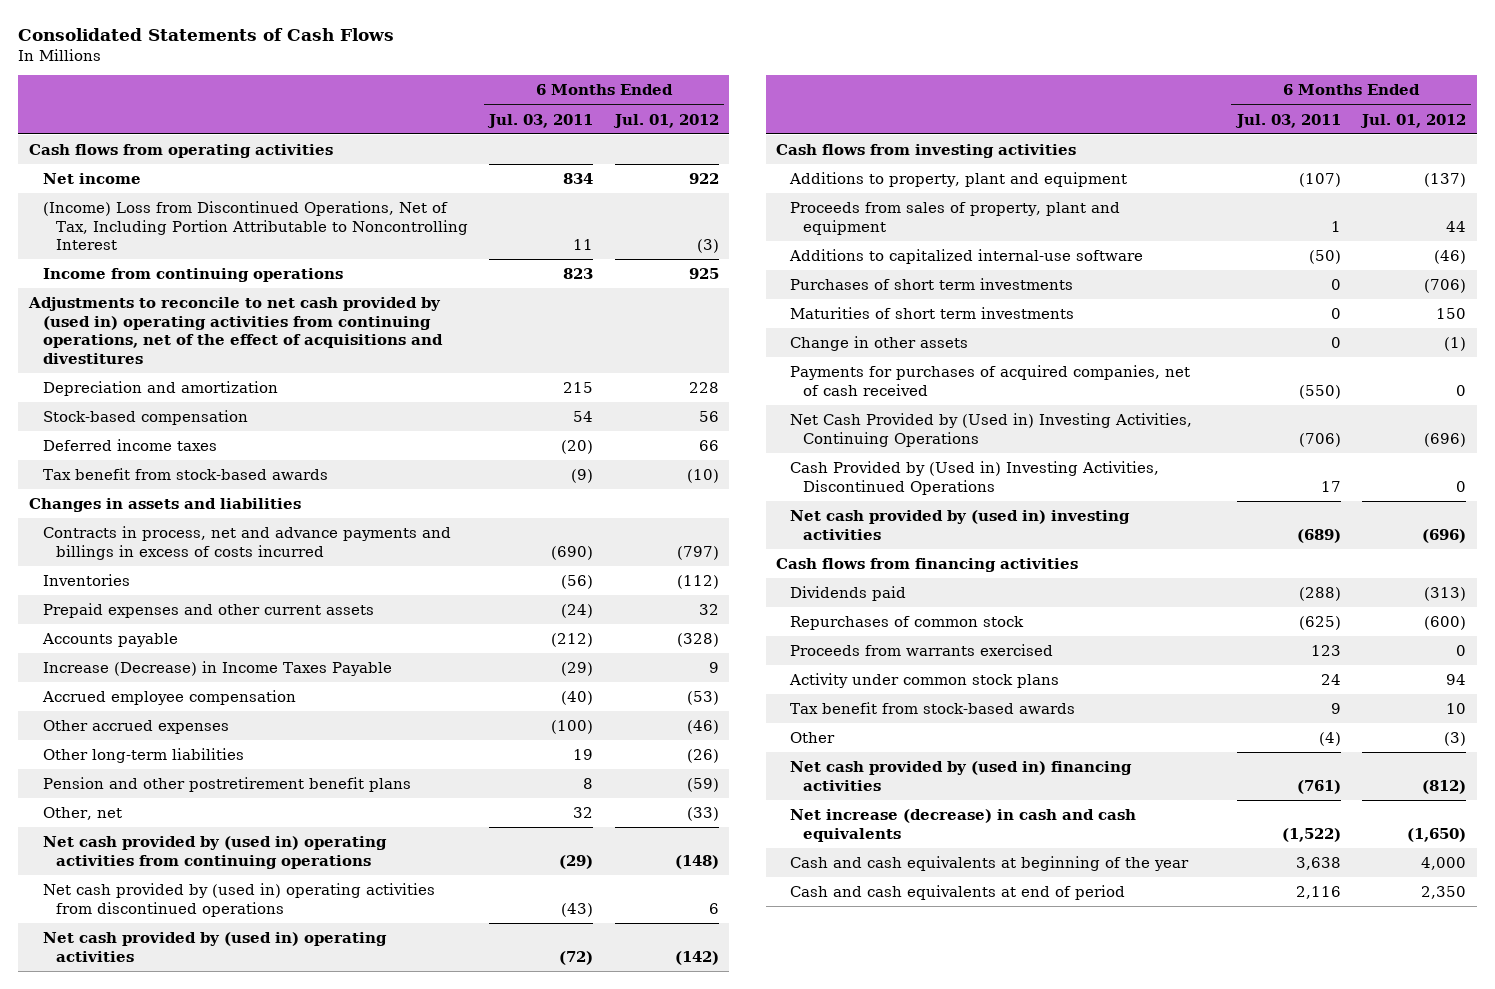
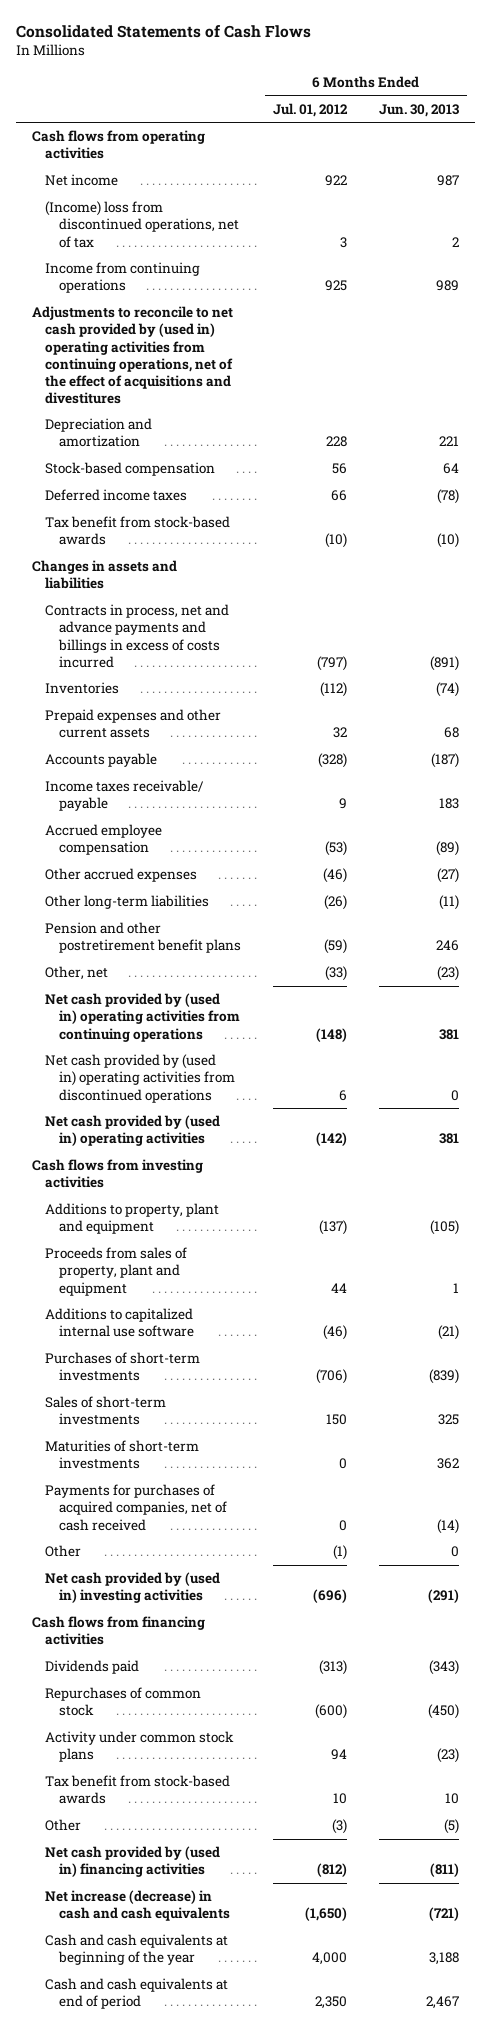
[487,113,594,128] Jul. 03, 2011 -> none
none -> [379,103,460,117] Jun. 30, 2013
[42,200,469,251] (Income) Loss from Discontinued Operations, Net of Tax, Including Portion Attributable to Noncontrolling Interest -> [45,201,240,248] (Income) loss from discontinued operations, net of tax
[696,239,719,254] (3) -> [340,236,348,248] 3
[42,660,392,676] Increase (Decrease) in Income Taxes Payable -> none
none -> [45,780,205,812] Income taxes receivable/ payable
[789,335,968,351] Change in other assets -> none
[788,248,1143,264] Additions to capitalized internal-use software -> [45,1308,195,1338] Additions to capitalized internal use software
[789,277,1073,290] Purchases of short term investments -> [45,1352,201,1382] Purchases of short-term investments
none -> [45,1396,167,1426] Sales of short-term investments
[789,306,1074,319] Maturities of short term investments -> [45,1440,200,1470] Maturities of short-term investments
[1435,307,1466,319] 150 -> [339,1458,348,1470] 0
[789,412,1192,447] Net Cash Provided by (Used in) Investing Activities, Continuing Operations -> none
[789,460,1159,495] Cash Provided by (Used in) Investing Activities, Discontinued Operations -> none
none -> [45,1545,82,1558] Other
[789,643,1053,656] Proceeds from warrants exercised -> none

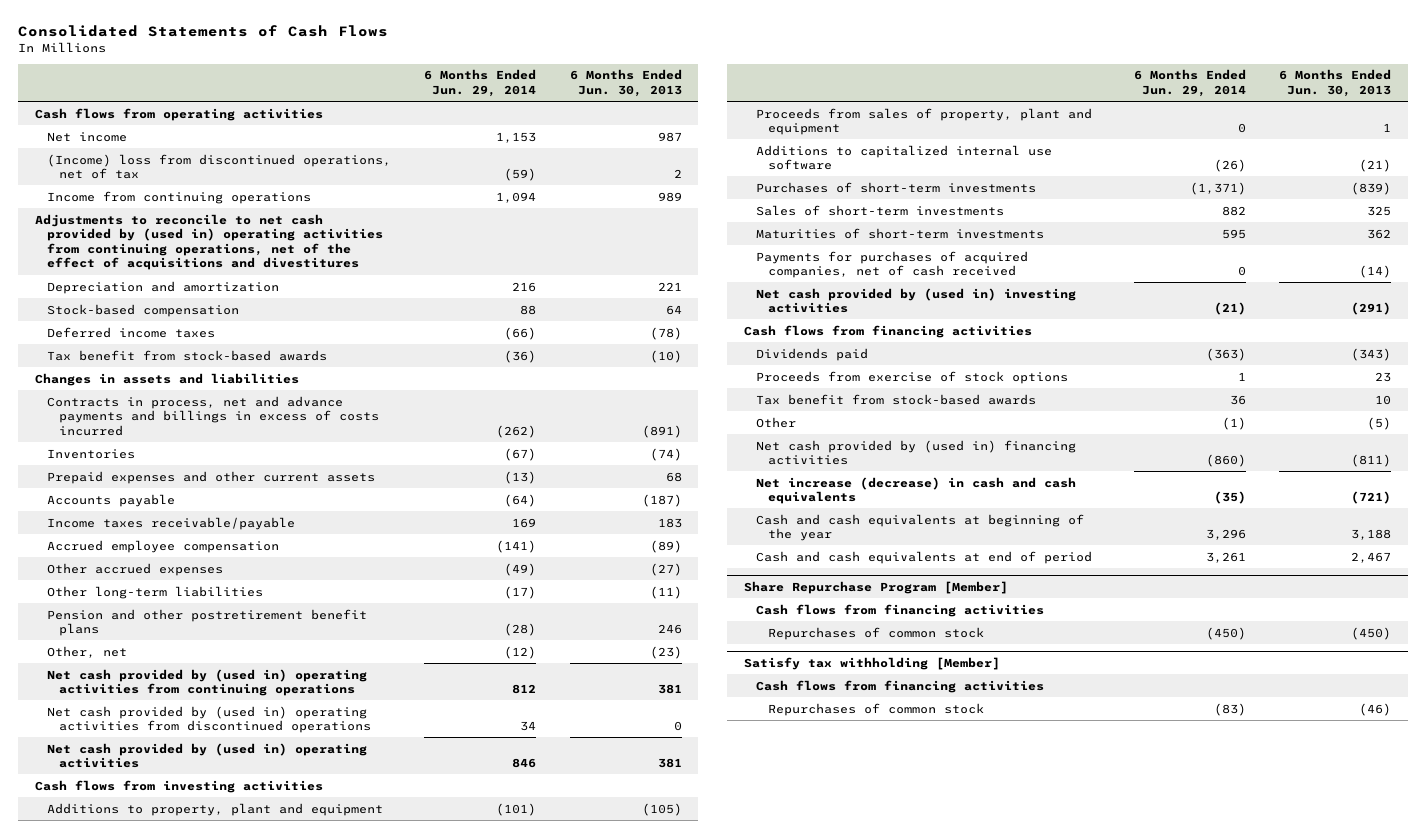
[273,102,349,117] Jul. 01, 2012 -> none
none -> [424,69,537,97] 6 Months Ended Jun. 29, 2014
[45,780,205,812] Income taxes receivable/ payable -> [46,516,295,530] Income taxes receivable/payable
[45,1545,82,1558] Other -> none
[45,1687,202,1717] Repurchases of common stock -> none
[45,1731,235,1763] Activity under common stock plans -> none
none -> [756,370,1069,384] Proceeds from exercise of stock options
none -> [744,580,1009,594] Share Repurchase Program [Member]
none -> [756,603,1045,617] Cash flows from financing activities
none -> [768,626,985,640] Repurchases of common stock
none -> [744,656,1001,670] Satisfy tax withholding [Member]
none -> [756,679,1045,693] Cash flows from financing activities
none -> [768,702,985,716] Repurchases of common stock

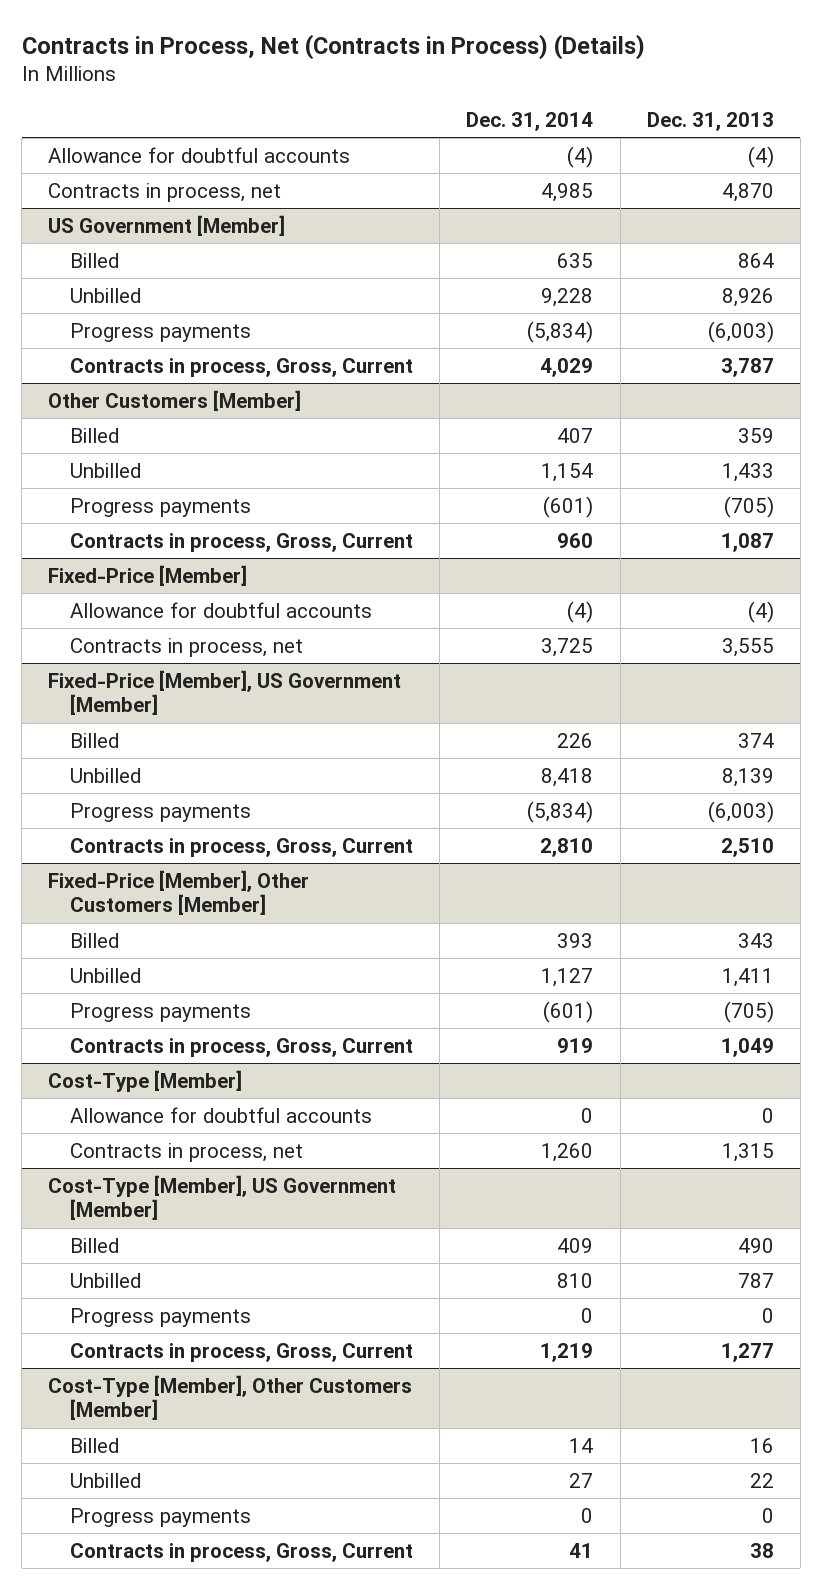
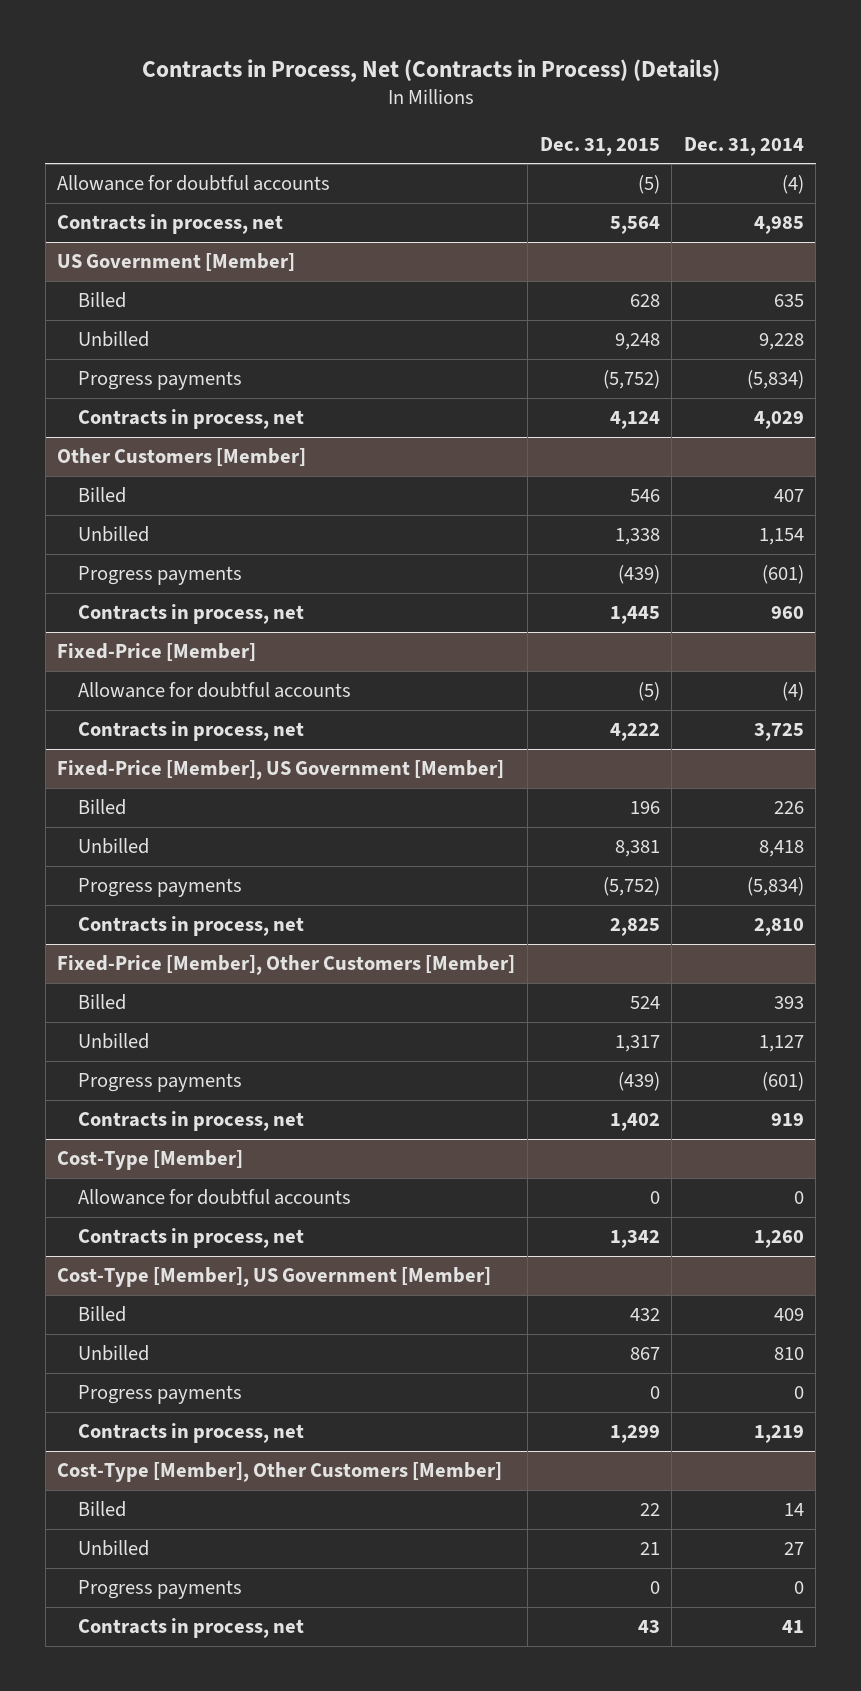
[646,111,774,131] Dec. 31, 2013 -> none
none -> [539,136,660,156] Dec. 31, 2015
[70,357,414,377] Contracts in process, Gross, Current -> [77,409,304,430] Contracts in process, net
[70,532,414,552] Contracts in process, Gross, Current -> [77,604,304,625] Contracts in process, net
[70,837,414,857] Contracts in process, Gross, Current -> [77,916,304,937] Contracts in process, net
[70,1037,414,1057] Contracts in process, Gross, Current -> [77,1111,304,1132] Contracts in process, net
[70,1342,414,1362] Contracts in process, Gross, Current -> [77,1423,304,1444] Contracts in process, net
[70,1542,414,1562] Contracts in process, Gross, Current -> [77,1618,304,1639] Contracts in process, net

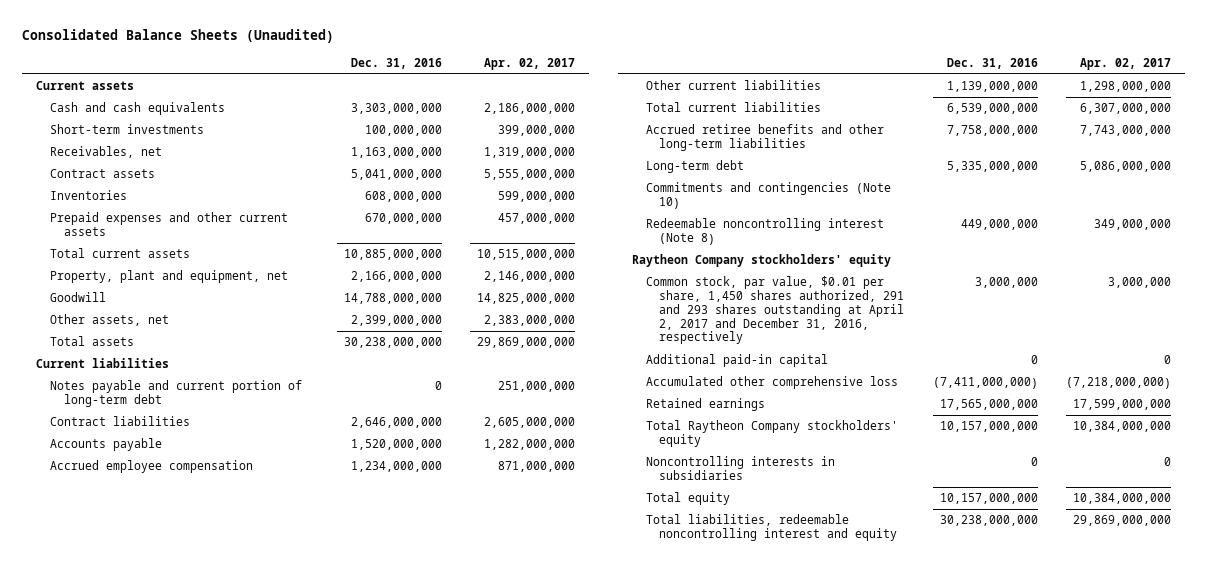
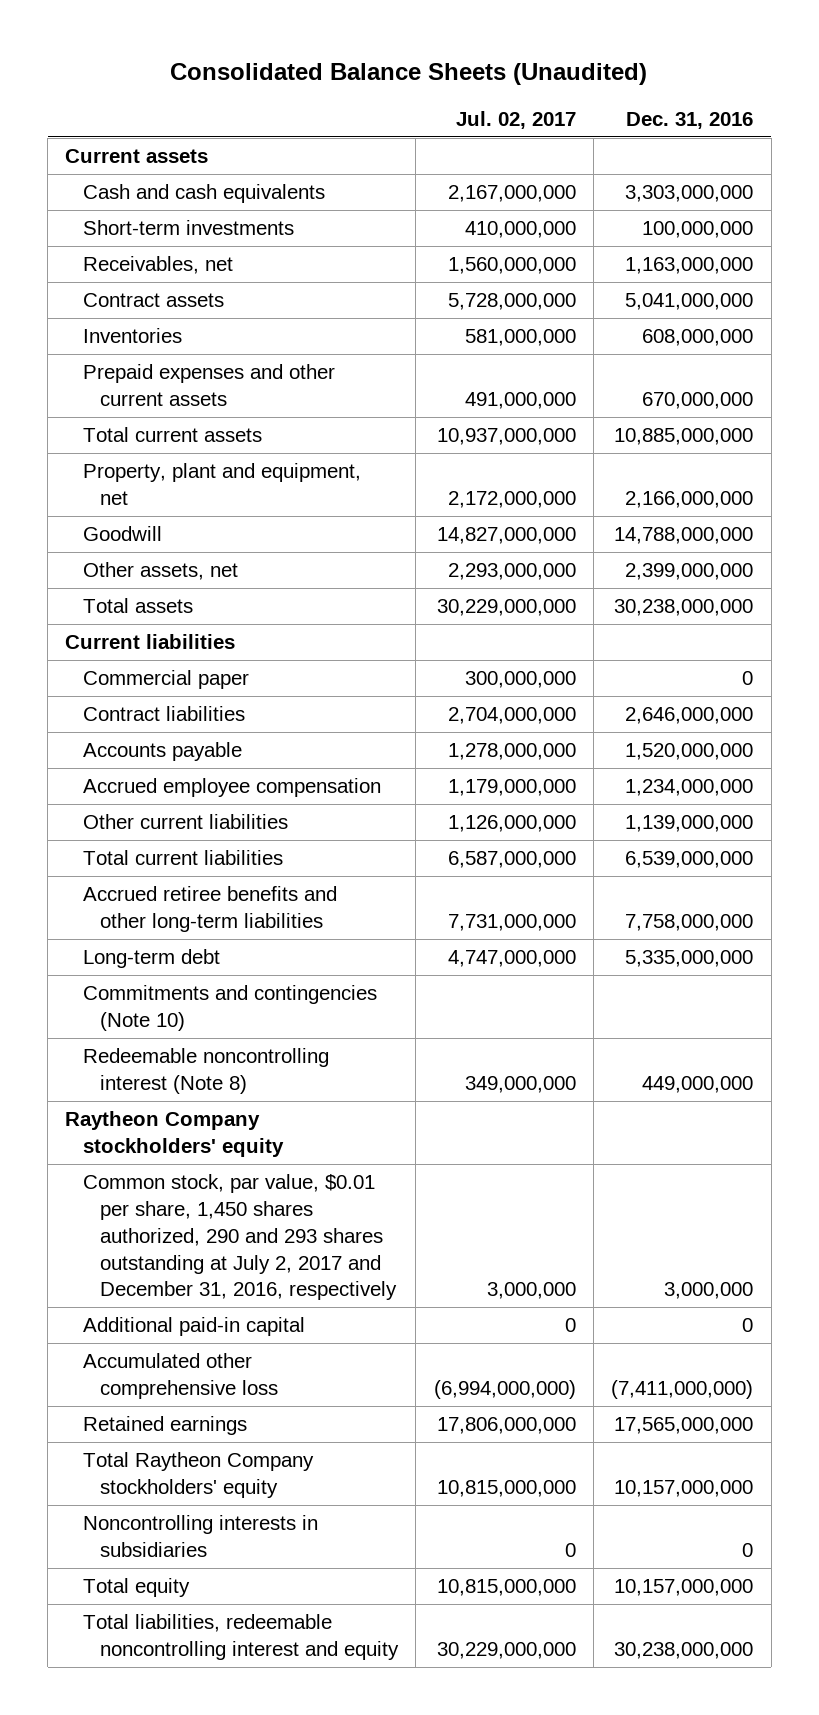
[484,57,576,70] Apr. 02, 2017 -> none
none -> [455,110,576,129] Jul. 02, 2017
[49,380,302,408] Notes payable and current portion of long-term debt -> none
none -> [82,670,249,690] Commercial paper
[645,276,905,345] Common stock, par value, $0.01 per share, 1,450 shares authorized, 291 and 293 shares outstanding at April 2, 2017 and December 31, 2016, respectively -> [82,1174,397,1301] Common stock, par value, $0.01 per share, 1,450 shares authorized, 290 and 293 shares outstanding at July 2, 2017 and December 31, 2016, respectively

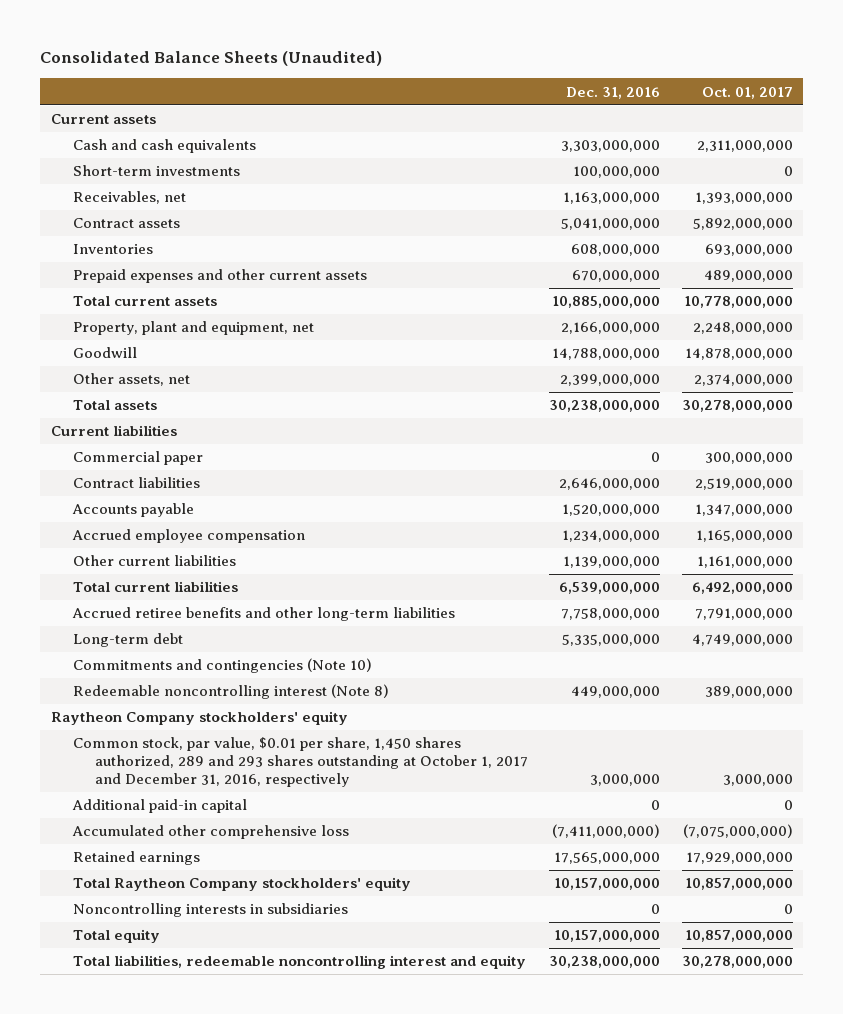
[455,110,576,129] Jul. 02, 2017 -> none
none -> [701,86,793,99] Oct. 01, 2017
[82,1174,397,1301] Common stock, par value, $0.01 per share, 1,450 shares authorized, 290 and 293 shares outstanding at July 2, 2017 and December 31, 2016, respectively -> [72,737,528,788] Common stock, par value, $0.01 per share, 1,450 shares authorized, 289 and 293 shares outstanding at October 1, 2017 and December 31, 2016, respectively

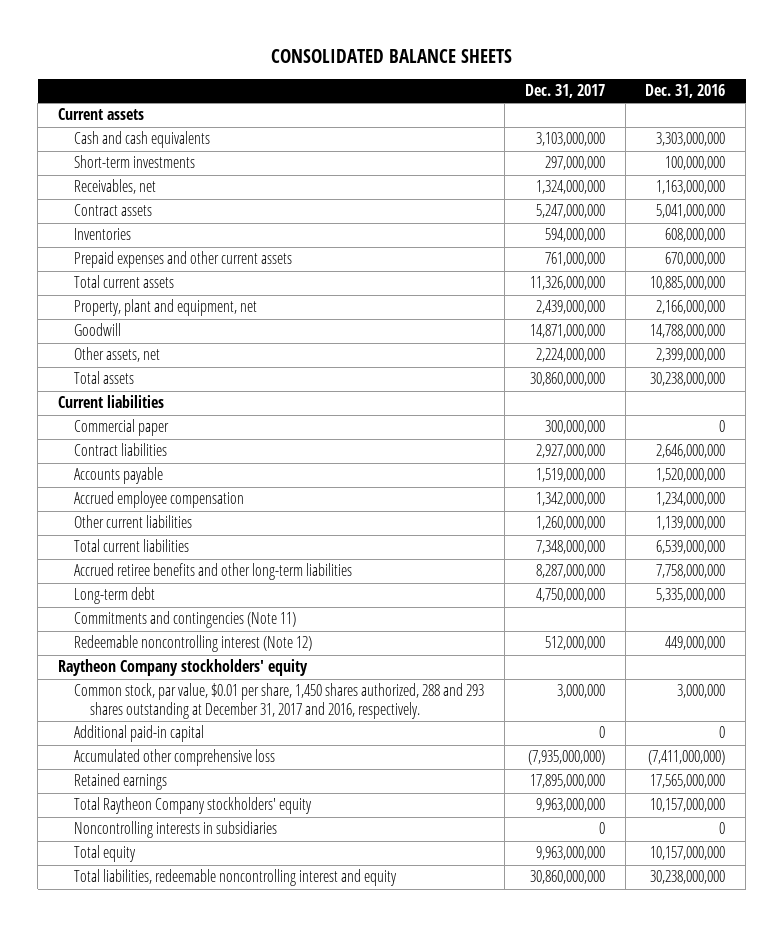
[39,51,382,67] Consolidated Balance Sheets (Unaudited) -> [270,48,512,63] CONSOLIDATED BALANCE SHEETS
[701,86,793,99] Oct. 01, 2017 -> none
none -> [524,83,605,98] Dec. 31, 2017
[72,658,372,674] Commitments and contingencies (Note 10) -> [74,611,297,629] Commitments and contingencies (Note 11)
[72,684,389,700] Redeemable noncontrolling interest (Note 8) -> [74,635,313,653] Redeemable noncontrolling interest (Note 12)
[72,737,528,788] Common stock, par value, $0.01 per share, 1,450 shares authorized, 289 and 293 shares outstanding at October 1, 2017 and December 31, 2016, respectively -> [74,683,485,720] Common stock, par value, $0.01 per share, 1,450 shares authorized, 288 and 293 shares outstanding at December 31, 2017 and 2016, respectively.

